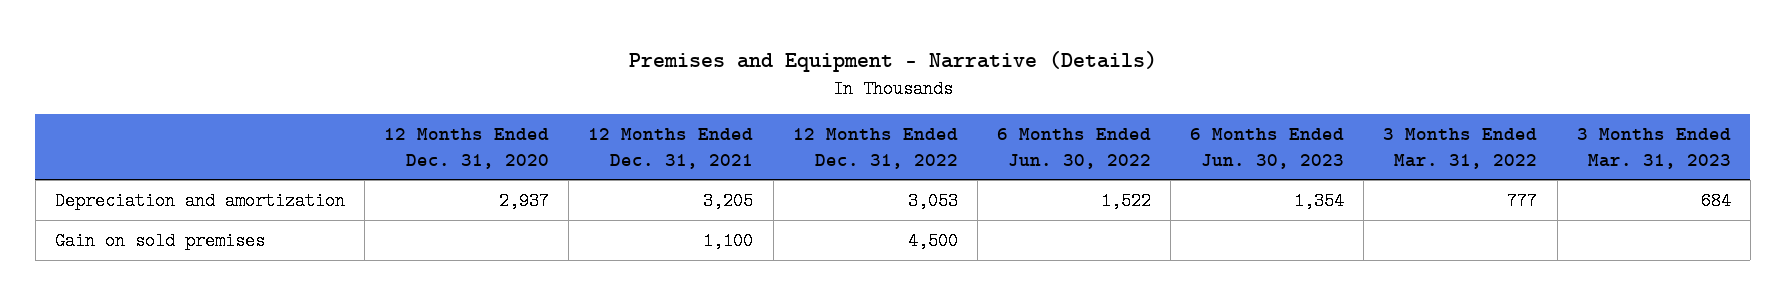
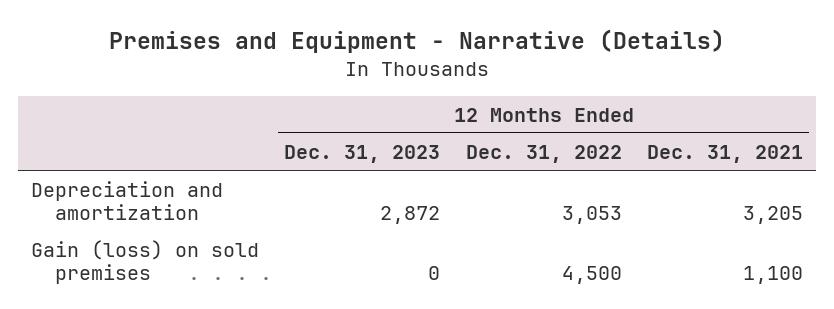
[384,127,550,169] 12 Months Ended Dec. 31, 2020 -> none
[996,127,1151,169] 6 Months Ended Jun. 30, 2022 -> none
[1190,127,1345,169] 6 Months Ended Jun. 30, 2023 -> none
[1383,127,1538,169] 3 Months Ended Mar. 31, 2022 -> none
[1576,127,1731,169] 3 Months Ended Mar. 31, 2023 -> none
none -> [284,144,441,163] Dec. 31, 2023
[54,232,265,251] Gain on sold premises -> [30,239,259,285] Gain (loss) on sold premises

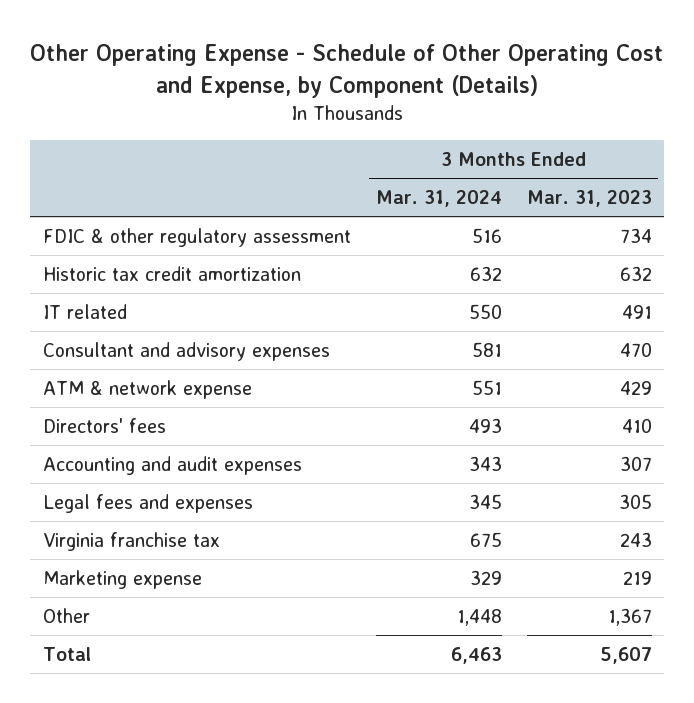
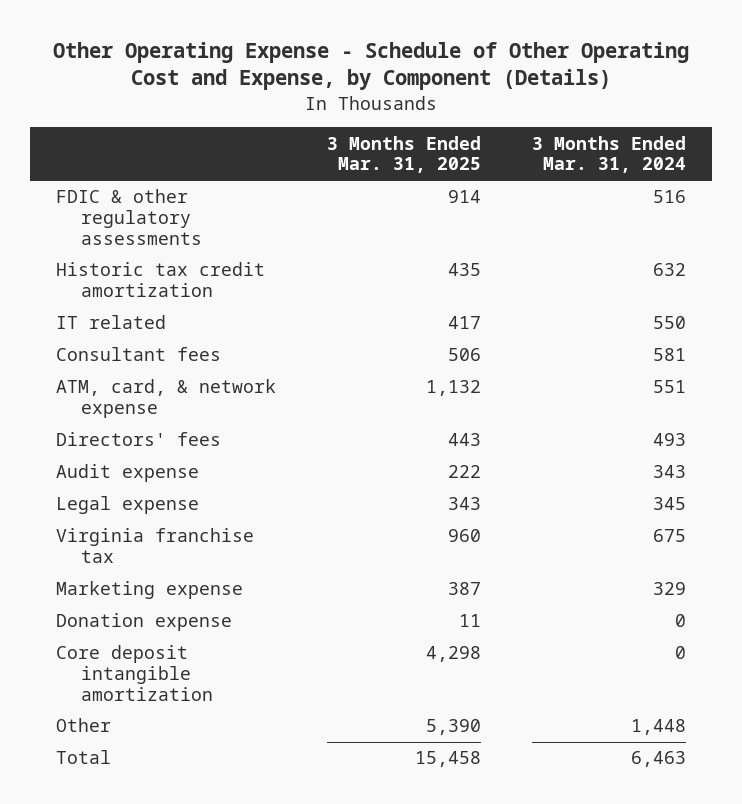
[526,190,652,208] Mar. 31, 2023 -> none
none -> [326,135,481,174] 3 Months Ended Mar. 31, 2025
[42,227,351,247] FDIC & other regulatory assessment -> [55,189,202,245] FDIC & other regulatory assessments
[42,341,330,361] Consultant and advisory expenses -> [55,347,221,362] Consultant fees
[42,379,252,399] ATM & network expense -> [55,379,276,419] ATM, card, & network expense
[42,455,302,475] Accounting and audit expenses -> [55,464,199,483] Audit expense
[42,493,253,513] Legal fees and expenses -> [55,496,199,515] Legal expense
none -> [55,613,232,632] Donation expense
none -> [55,645,213,701] Core deposit intangible amortization

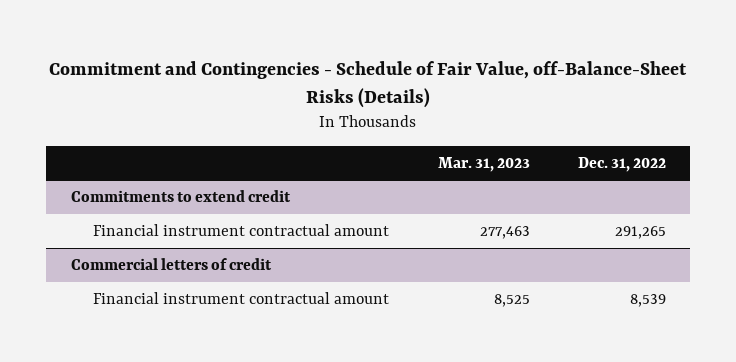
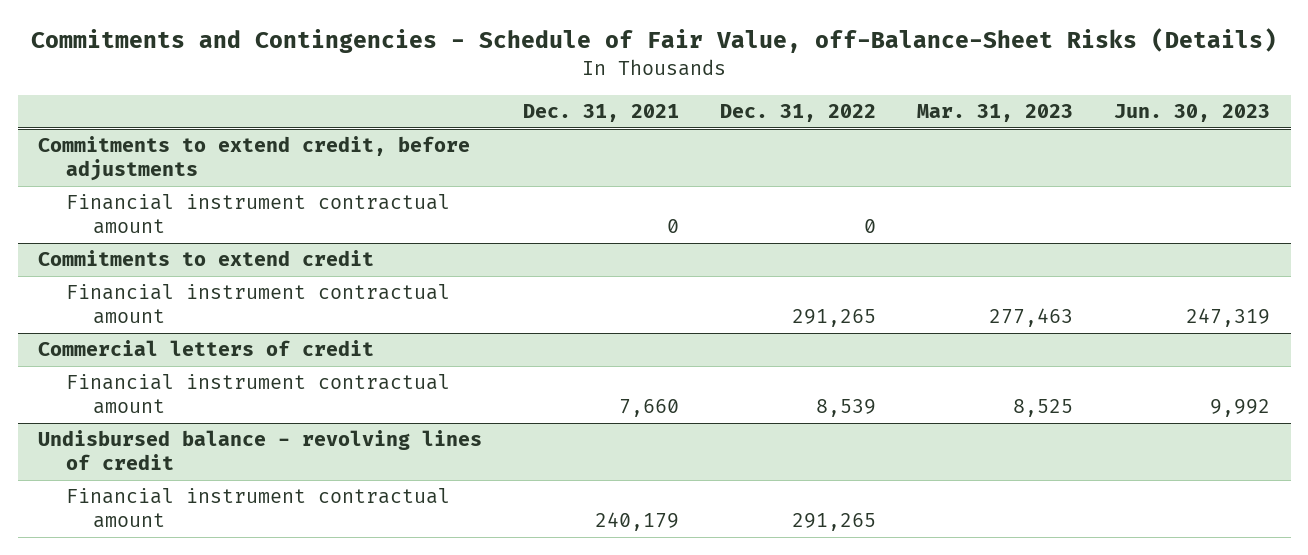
[49,60,688,108] Commitment and Contingencies - Schedule of Fair Value, off-Balance-Sheet Risks (Details) -> [31,28,1278,54] Commitments and Contingencies - Schedule of Fair Value, off-Balance-Sheet Risks (Details)
none -> [523,103,680,122] Dec. 31, 2021
none -> [1114,103,1271,122] Jun. 30, 2023
none -> [38,136,471,182] Commitments to extend credit, before adjustments
none -> [65,194,450,235] Financial instrument contractual amount
none -> [38,430,483,471] Undisbursed balance - revolving lines of credit
none -> [65,488,450,529] Financial instrument contractual amount

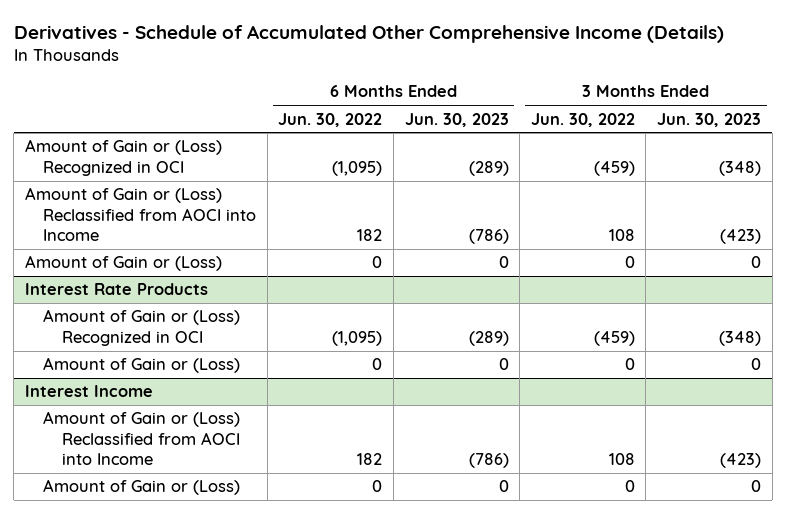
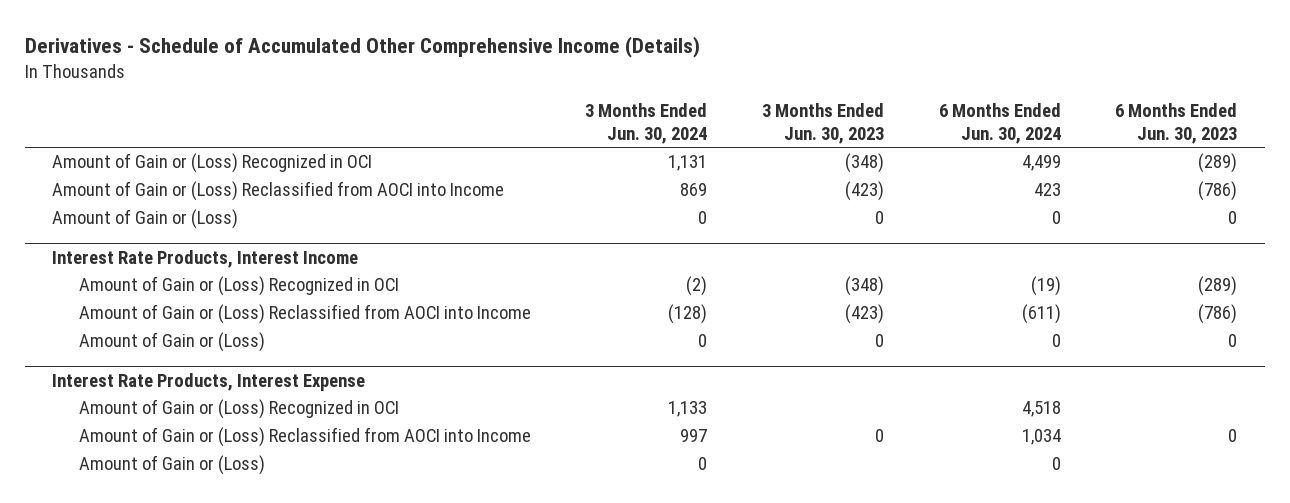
[278,112,383,127] Jun. 30, 2022 -> none
[530,112,635,127] Jun. 30, 2022 -> none
none -> [585,102,708,144] 3 Months Ended Jun. 30, 2024
none -> [938,102,1061,144] 6 Months Ended Jun. 30, 2024
[24,283,208,296] Interest Rate Products -> [52,249,359,268] Interest Rate Products, Interest Income
[43,357,241,374] Amount of Gain or (Loss) -> none
[24,385,153,398] Interest Income -> none
none -> [52,372,366,391] Interest Rate Products, Interest Expense
none -> [78,399,399,420] Amount of Gain or (Loss) Recognized in OCI
none -> [78,427,531,448] Amount of Gain or (Loss) Reclassified from AOCI into Income
none -> [78,455,265,476] Amount of Gain or (Loss)

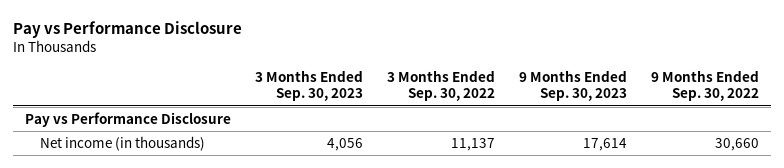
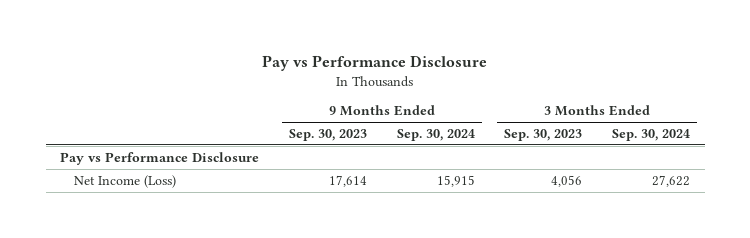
[387,69,496,102] 3 Months Ended Sep. 30, 2022 -> none
[650,69,759,102] 9 Months Ended Sep. 30, 2022 -> none
none -> [396,128,475,141] Sep. 30, 2024
none -> [612,128,691,141] Sep. 30, 2024
[39,135,205,151] Net income (in thousands) -> [73,174,176,188] Net Income (Loss)

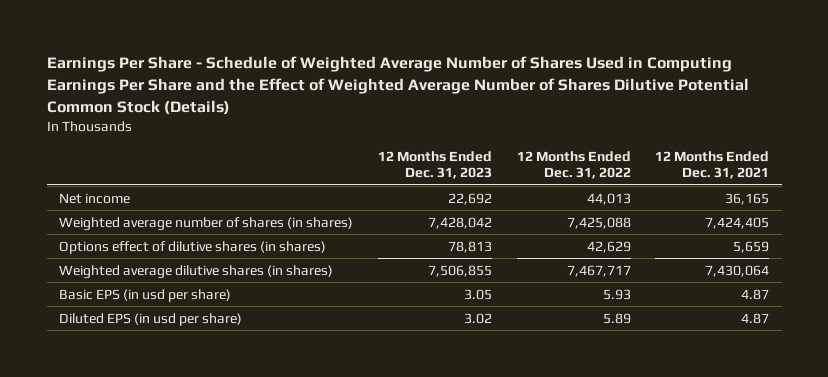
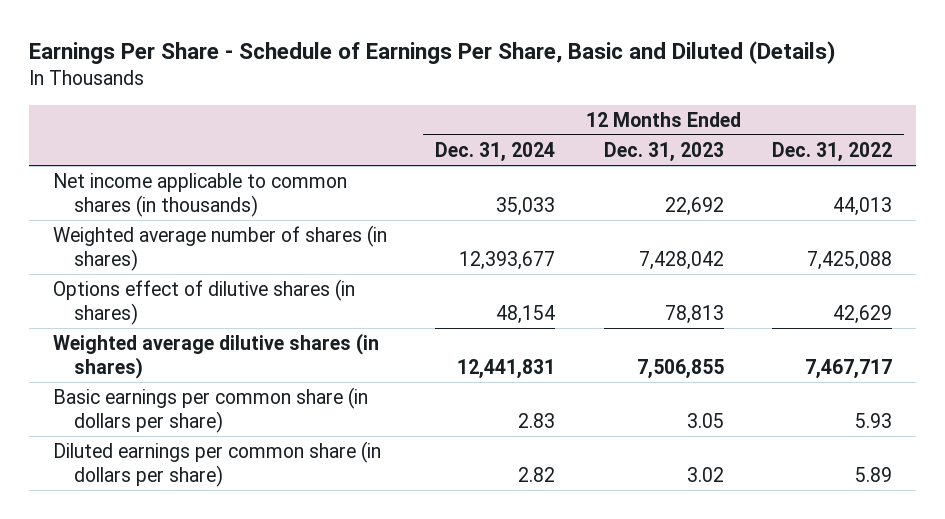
[46,56,749,115] Earnings Per Share - Schedule of Weighted Average Number of Shares Used in Computing Earnings Per Share and the Effect of Weighted Average Number of Shares Dilutive Potential Common Stock (Details) -> [28,40,835,64] Earnings Per Share - Schedule of Earnings Per Share, Basic and Diluted (Details)
[655,151,770,180] 12 Months Ended Dec. 31, 2021 -> none
none -> [435,141,556,162] Dec. 31, 2024
[59,192,131,204] Net income -> [52,173,347,217] Net income applicable to common shares (in thousands)
[59,288,232,302] Basic EPS (in usd per share) -> [52,387,368,433] Basic earnings per common share (in dollars per share)
[59,312,243,326] Diluted EPS (in usd per share) -> [52,441,381,487] Diluted earnings per common share (in dollars per share)

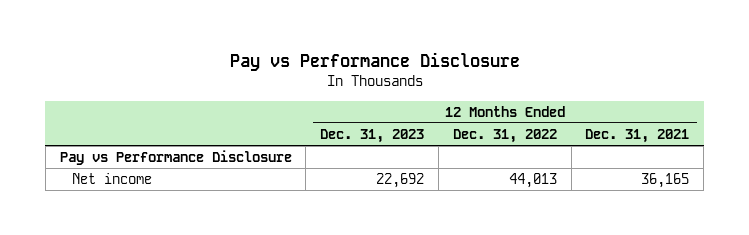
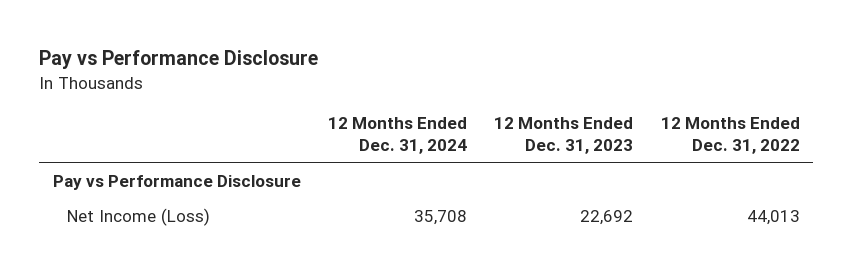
[585,128,690,143] Dec. 31, 2021 -> none
none -> [327,117,467,154] 12 Months Ended Dec. 31, 2024
[72,173,153,185] Net income -> [67,207,211,226] Net Income (Loss)

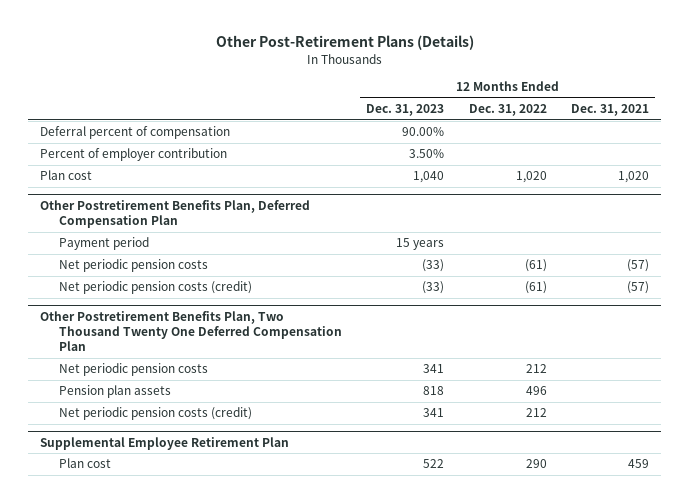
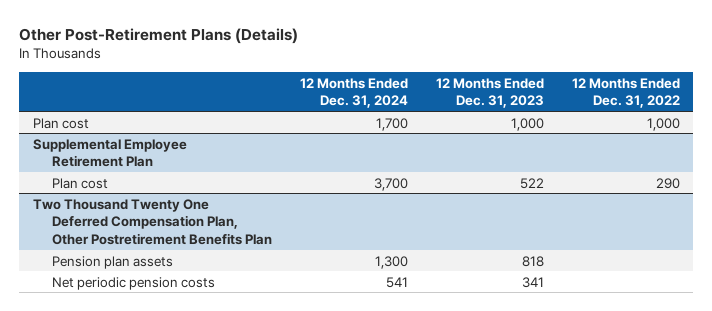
[570,104,649,117] Dec. 31, 2021 -> none
none -> [300,77,409,109] 12 Months Ended Dec. 31, 2024
[40,126,231,140] Deferral percent of compensation -> none
[40,148,228,162] Percent of employer contribution -> none
[40,200,311,229] Other Postretirement Benefits Plan, Deferred Compensation Plan -> none
[59,237,150,251] Payment period -> none
[59,259,209,273] Net periodic pension costs -> none
[59,281,253,295] Net periodic pension costs (credit) -> none
[40,311,343,352] Other Postretirement Benefits Plan, Two Thousand Twenty One Deferred Compensation Plan -> none
[59,363,209,377] Net periodic pension costs -> none
[59,385,172,399] Pension plan assets -> none
[59,407,253,421] Net periodic pension costs (credit) -> none
[413,171,445,184] 1,040 -> [510,117,544,131] 1,000
[515,171,547,184] 1,020 -> [646,117,680,131] 1,000
none -> [32,198,273,245] Two Thousand Twenty One Deferred Compensation Plan, Other Postretirement Benefits Plan
none -> [52,255,174,269] Pension plan assets
none -> [52,276,216,290] Net periodic pension costs

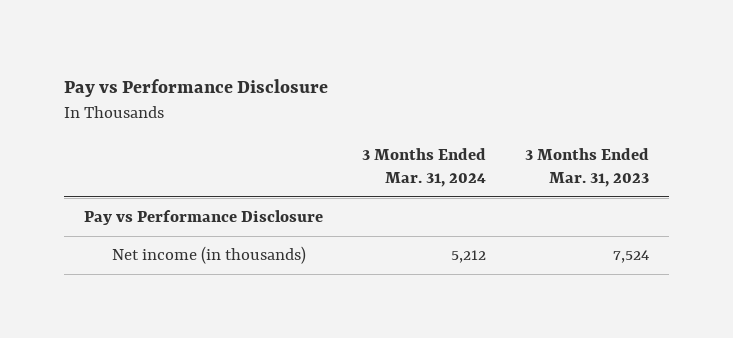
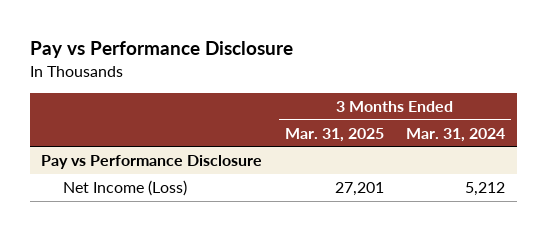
[525,148,650,188] 3 Months Ended Mar. 31, 2023 -> none
none -> [284,127,384,142] Mar. 31, 2025
[111,246,306,265] Net income (in thousands) -> [62,180,187,197] Net Income (Loss)

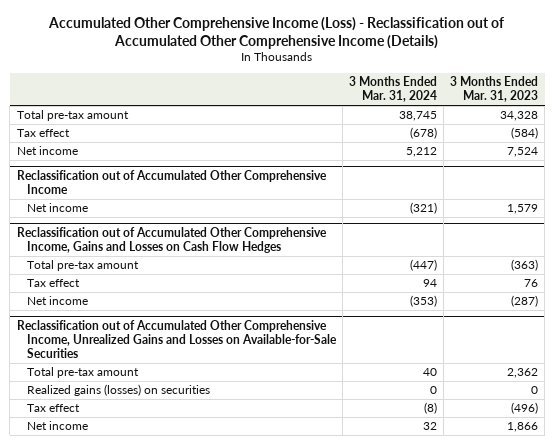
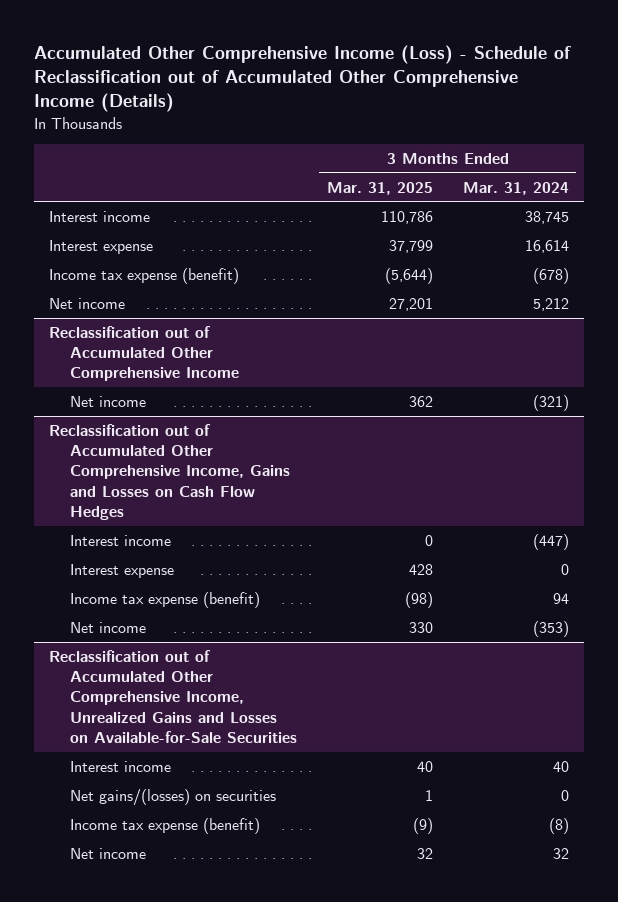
[48,16,505,49] Accumulated Other Comprehensive Income (Loss) - Reclassification out of Accumulated Other Comprehensive Income (Details) -> [34,44,572,113] Accumulated Other Comprehensive Income (Loss) - Schedule of Reclassification out of Accumulated Other Comprehensive Income (Details)
[450,76,539,103] 3 Months Ended Mar. 31, 2023 -> none
none -> [326,181,433,195] Mar. 31, 2025
[16,110,129,122] Total pre-tax amount -> [49,210,151,222] Interest income
none -> [49,239,154,254] Interest expense
[16,129,70,138] Tax effect -> [49,267,240,284] Income tax expense (benefit)
[26,260,139,272] Total pre-tax amount -> [69,534,171,546] Interest income
none -> [69,563,174,578] Interest expense
[26,279,80,288] Tax effect -> [69,591,260,608] Income tax expense (benefit)
[26,367,139,379] Total pre-tax amount -> [69,760,171,772] Interest income
[26,384,210,397] Realized gains (losses) on securities -> [69,788,276,806] Net gains/(losses) on securities
[26,404,80,413] Tax effect -> [69,817,260,834] Income tax expense (benefit)

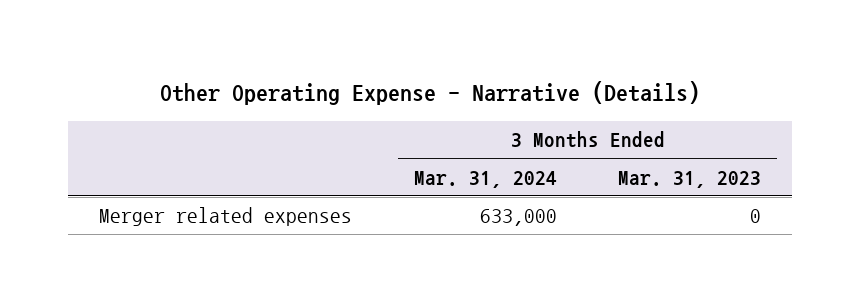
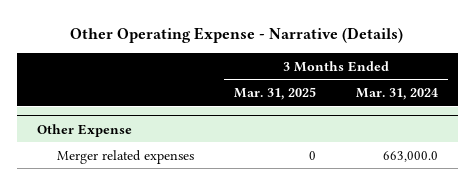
[618,170,762,188] Mar. 31, 2023 -> none
none -> [234,87,317,101] Mar. 31, 2025
none -> [36,123,132,137] Other Expense
[479,209,557,227] 633,000 -> [382,150,438,162] 663,000.0

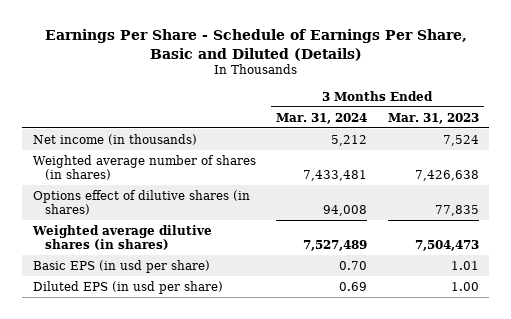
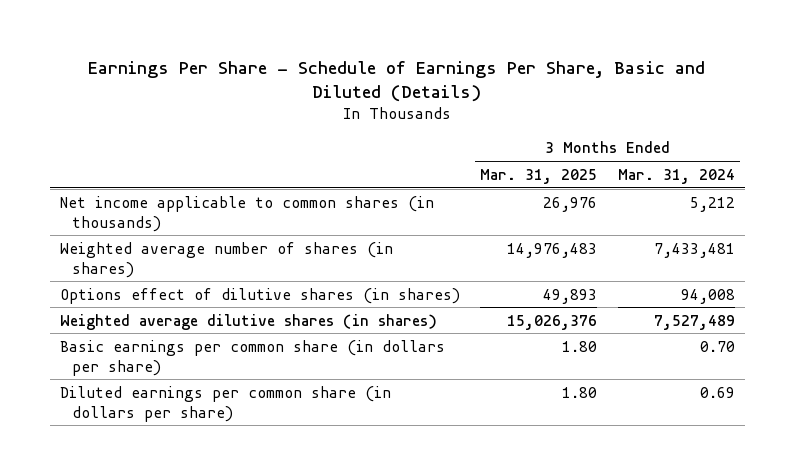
[387,112,479,124] Mar. 31, 2023 -> none
none -> [480,168,598,184] Mar. 31, 2025
[32,133,197,145] Net income (in thousands) -> [59,195,434,232] Net income applicable to common shares (in thousands)
[32,259,210,273] Basic EPS (in usd per share) -> [59,339,445,376] Basic earnings per common share (in dollars per share)
[32,280,223,294] Diluted EPS (in usd per share) -> [59,385,391,422] Diluted earnings per common share (in dollars per share)

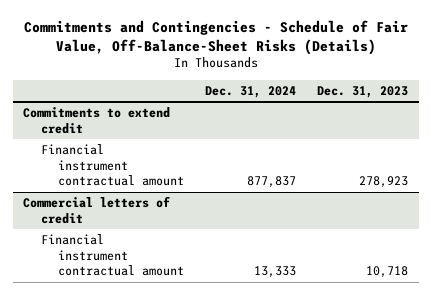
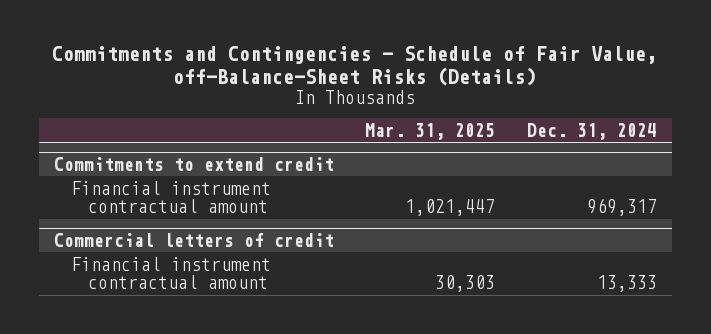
[23,19,408,55] Commitments and Contingencies - Schedule of Fair Value, Off-Balance-Sheet Risks (Details) -> [52,46,658,86] Commitments and Contingencies - Schedule of Fair Value, off-Balance-Sheet Risks (Details)
[317,85,409,98] Dec. 31, 2023 -> none
none -> [365,122,496,140] Mar. 31, 2025
[247,176,297,189] 877,837 -> [586,198,657,217] 969,317

